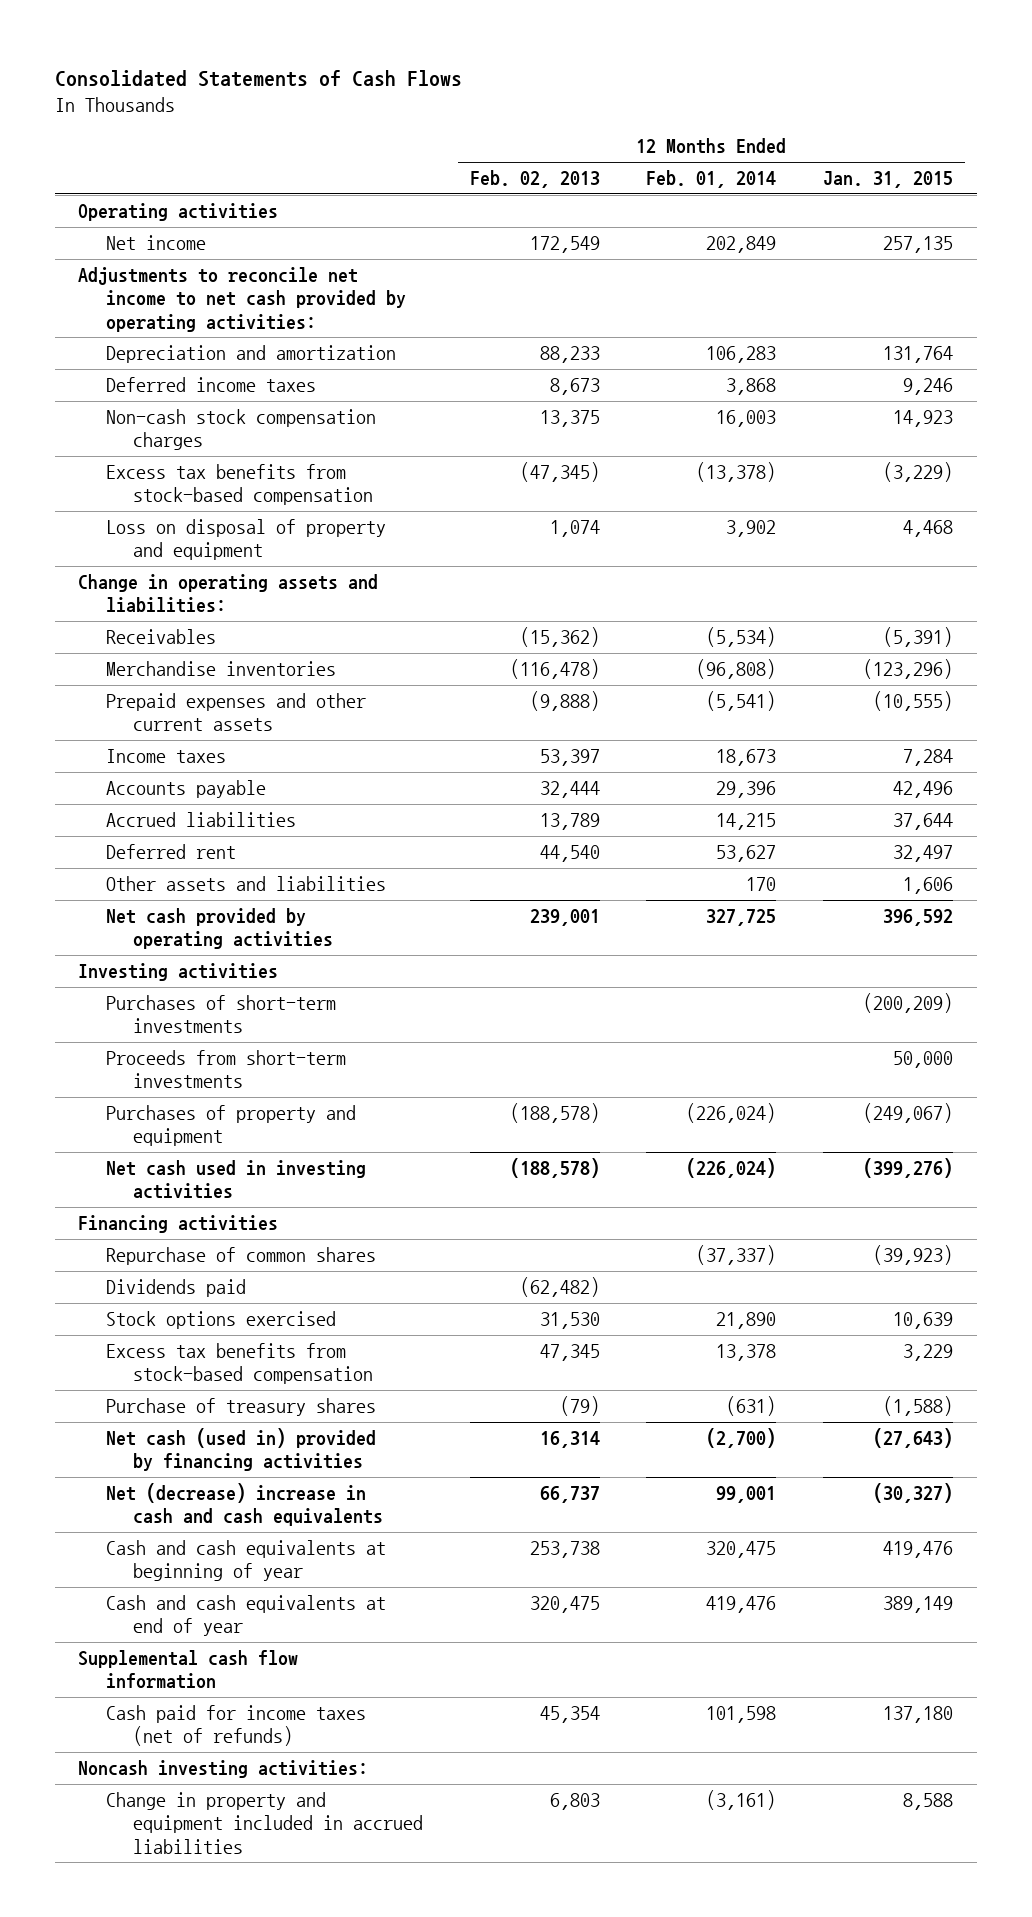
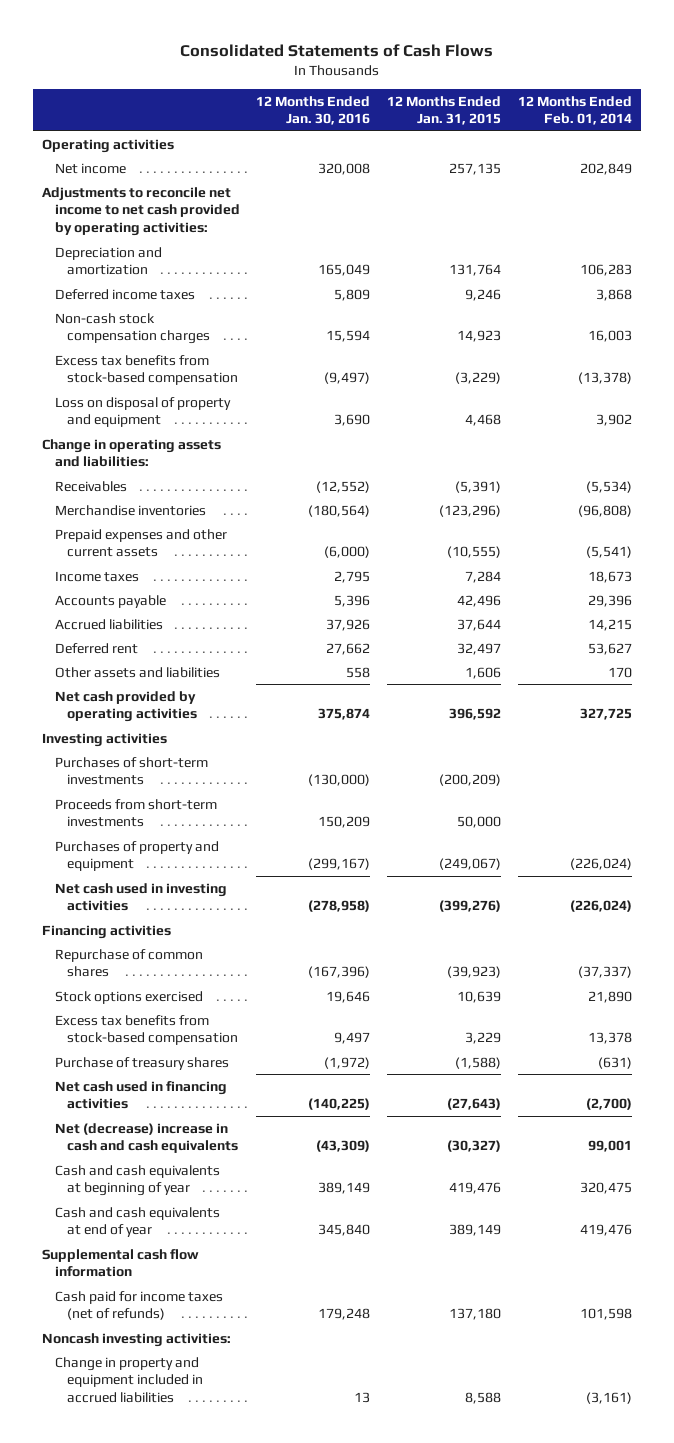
[469,170,600,189] Feb. 02, 2013 -> none
none -> [256,95,371,126] 12 Months Ended Jan. 30, 2016
[105,1278,246,1297] Dividends paid -> none
[105,1427,376,1472] Net cash (used in) provided by financing activities -> [54,1080,227,1110] Net cash used in financing activities

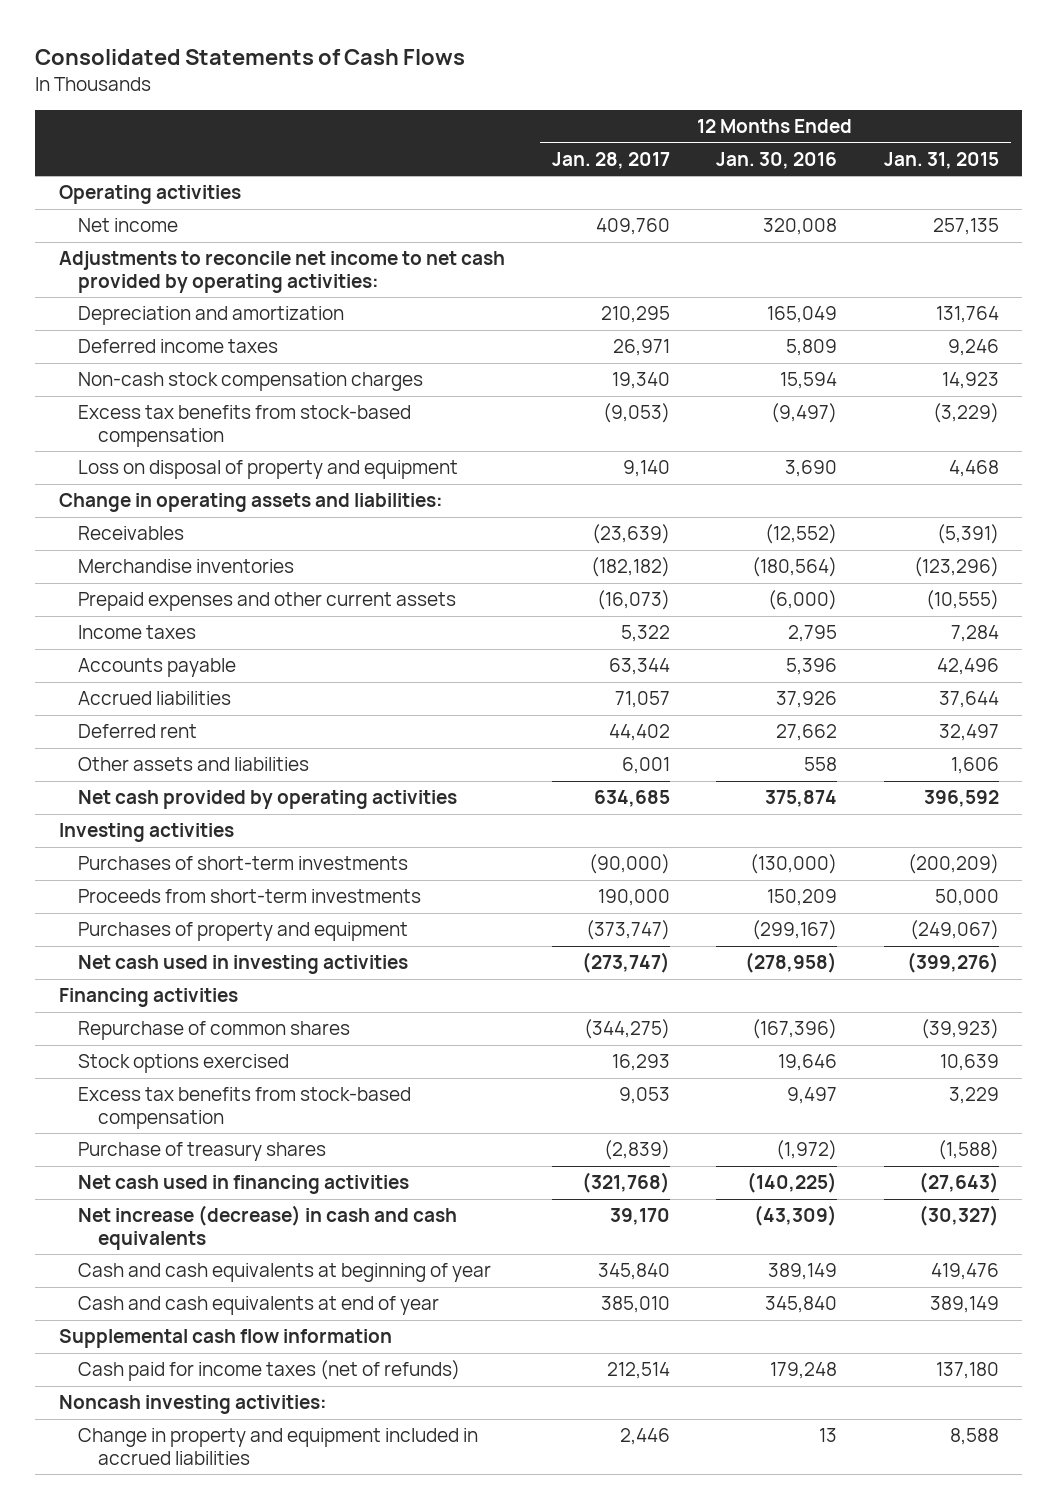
[518,95,633,126] 12 Months Ended Feb. 01, 2014 -> none
none -> [551,152,670,170] Jan. 28, 2017
[54,1122,239,1154] Net (decrease) increase in cash and cash equivalents -> [78,1205,458,1250] Net increase (decrease) in cash and cash equivalents

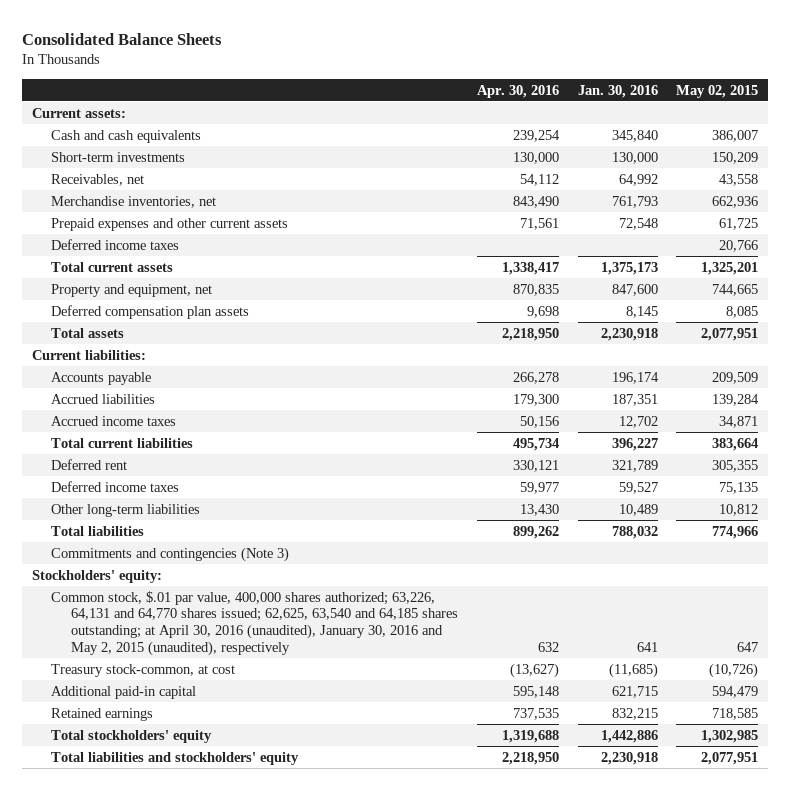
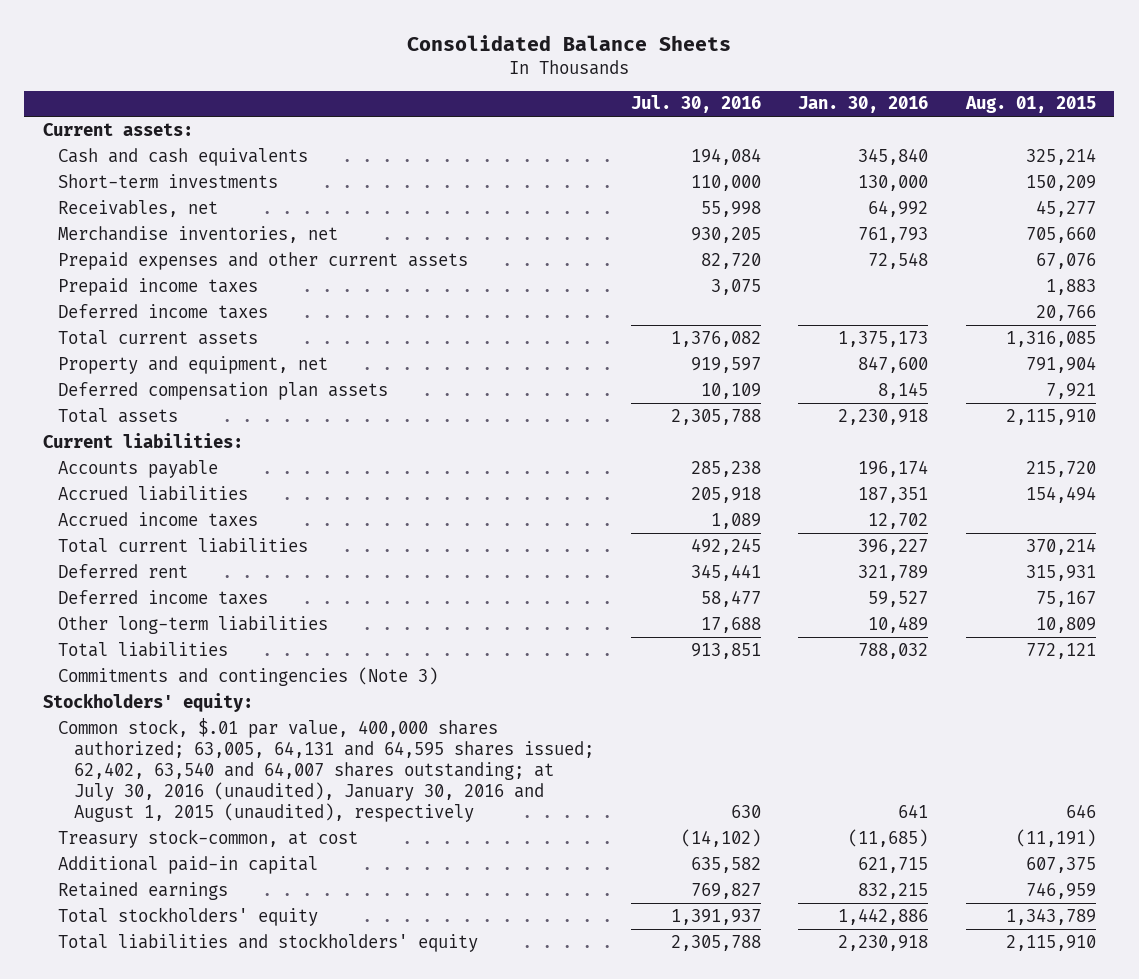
[476,84,559,98] Apr. 30, 2016 -> none
[676,84,759,98] May 02, 2015 -> none
none -> [631,95,762,114] Jul. 30, 2016
none -> [964,96,1096,114] Aug. 01, 2015
none -> [58,277,259,296] Prepaid income taxes
[51,590,458,656] Common stock, $.01 par value, 400,000 shares authorized; 63,226, 64,131 and 64,770 shares issued; 62,625, 63,540 and 64,185 shares outstanding; at April 30, 2016 (unaudited), January 30, 2016 and May 2, 2015 (unaudited), respectively -> [58,717,594,822] Common stock, $.01 par value, 400,000 shares authorized; 63,005, 64,131 and 64,595 shares issued; 62,402, 63,540 and 64,007 shares outstanding; at July 30, 2016 (unaudited), January 30, 2016 and August 1, 2015 (unaudited), respectively

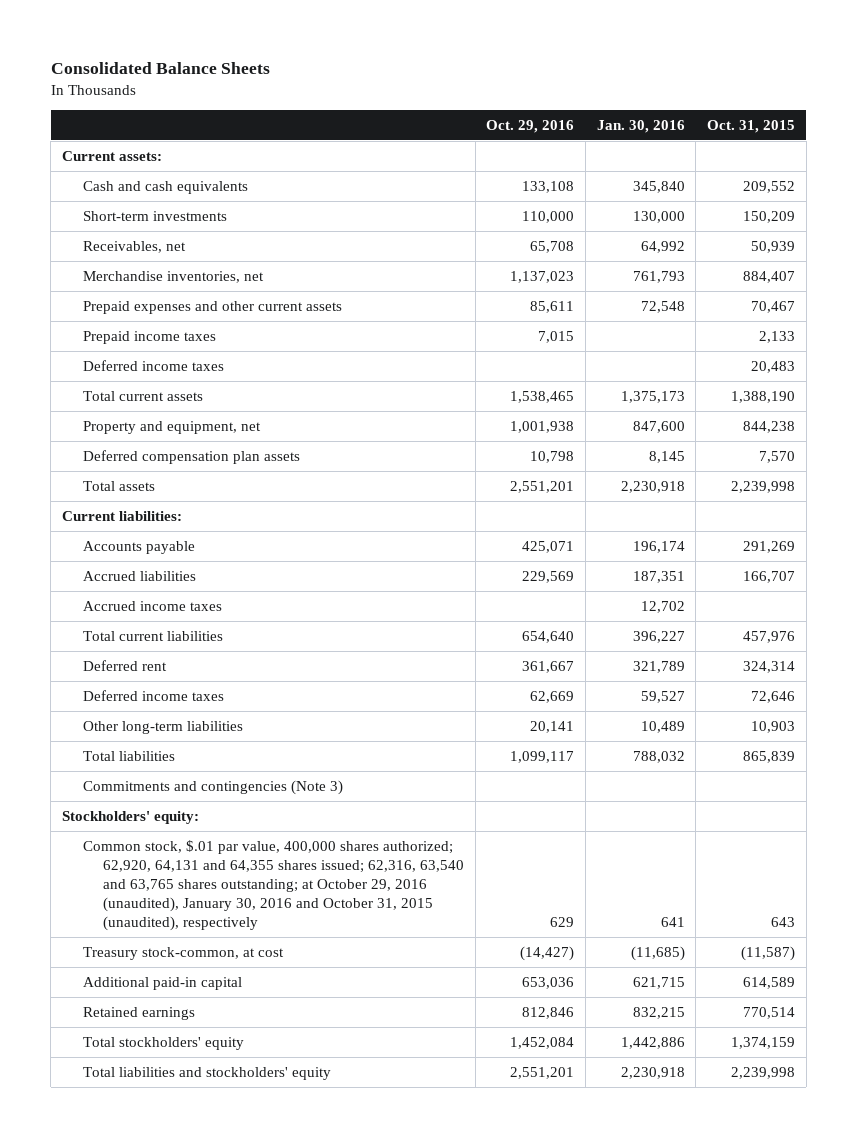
[631,95,762,114] Jul. 30, 2016 -> none
[964,96,1096,114] Aug. 01, 2015 -> none
none -> [486,119,575,133] Oct. 29, 2016
none -> [707,119,796,133] Oct. 31, 2015
[58,717,594,822] Common stock, $.01 par value, 400,000 shares authorized; 63,005, 64,131 and 64,595 shares issued; 62,402, 63,540 and 64,007 shares outstanding; at July 30, 2016 (unaudited), January 30, 2016 and August 1, 2015 (unaudited), respectively -> [82,840,465,931] Common stock, $.01 par value, 400,000 shares authorized; 62,920, 64,131 and 64,355 shares issued; 62,316, 63,540 and 63,765 shares outstanding; at October 29, 2016 (unaudited), January 30, 2016 and October 31, 2015 (unaudited), respectively

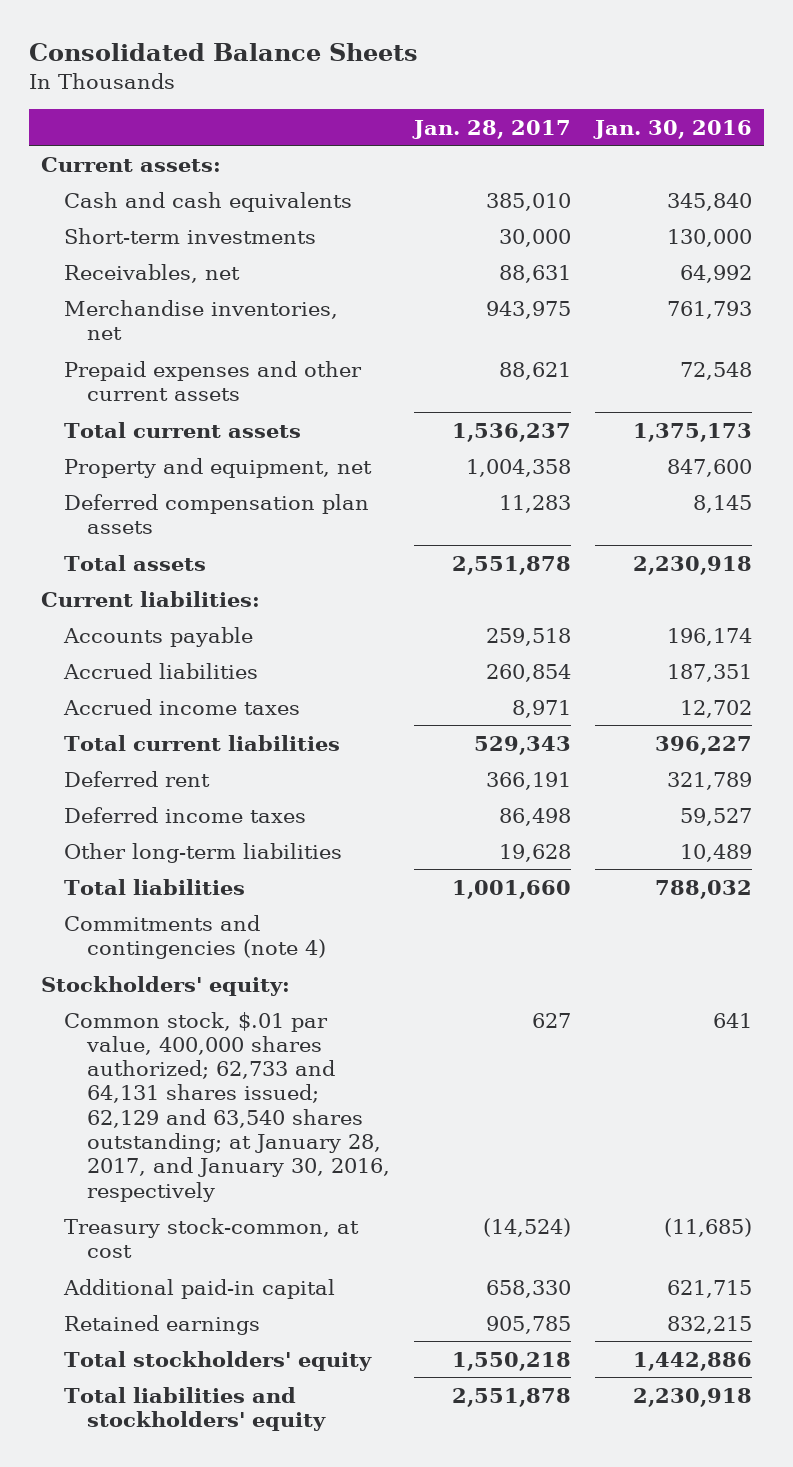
[486,119,575,133] Oct. 29, 2016 -> none
[707,119,796,133] Oct. 31, 2015 -> none
none -> [411,119,571,139] Jan. 28, 2017
[82,331,216,345] Prepaid income taxes -> none
[82,360,224,372] Deferred income taxes -> none
[82,780,343,796] Commitments and contingencies (Note 3) -> [64,914,327,959] Commitments and contingencies (note 4)
[82,840,465,931] Common stock, $.01 par value, 400,000 shares authorized; 62,920, 64,131 and 64,355 shares issued; 62,316, 63,540 and 63,765 shares outstanding; at October 29, 2016 (unaudited), January 30, 2016 and October 31, 2015 (unaudited), respectively -> [64,1011,391,1202] Common stock, $.01 par value, 400,000 shares authorized; 62,733 and 64,131 shares issued; 62,129 and 63,540 shares outstanding; at January 28, 2017, and January 30, 2016, respectively

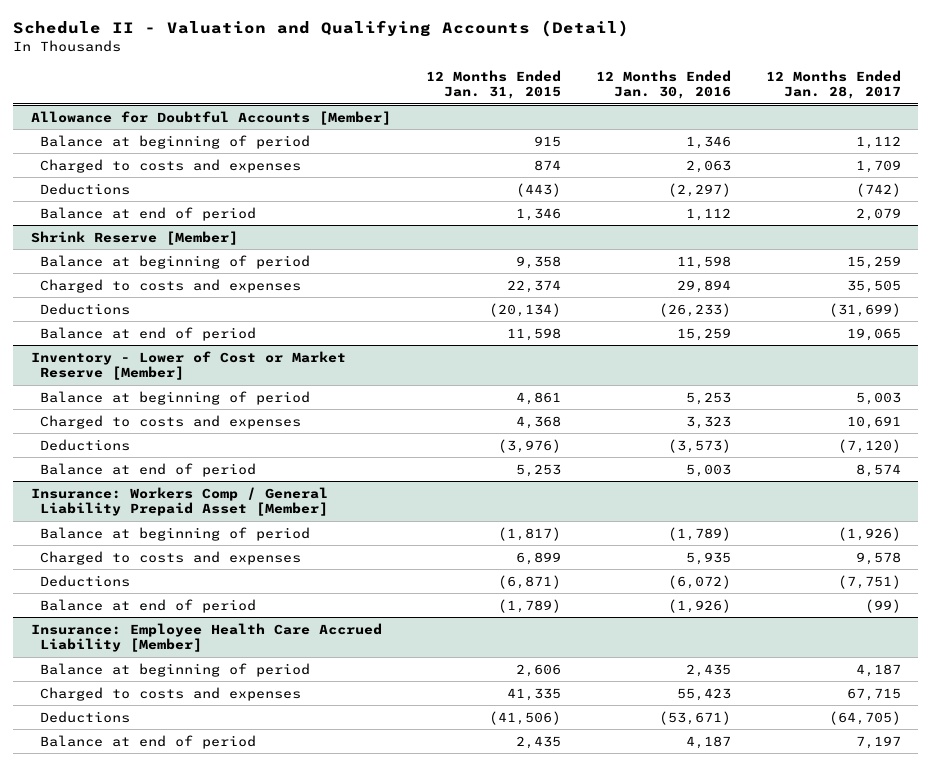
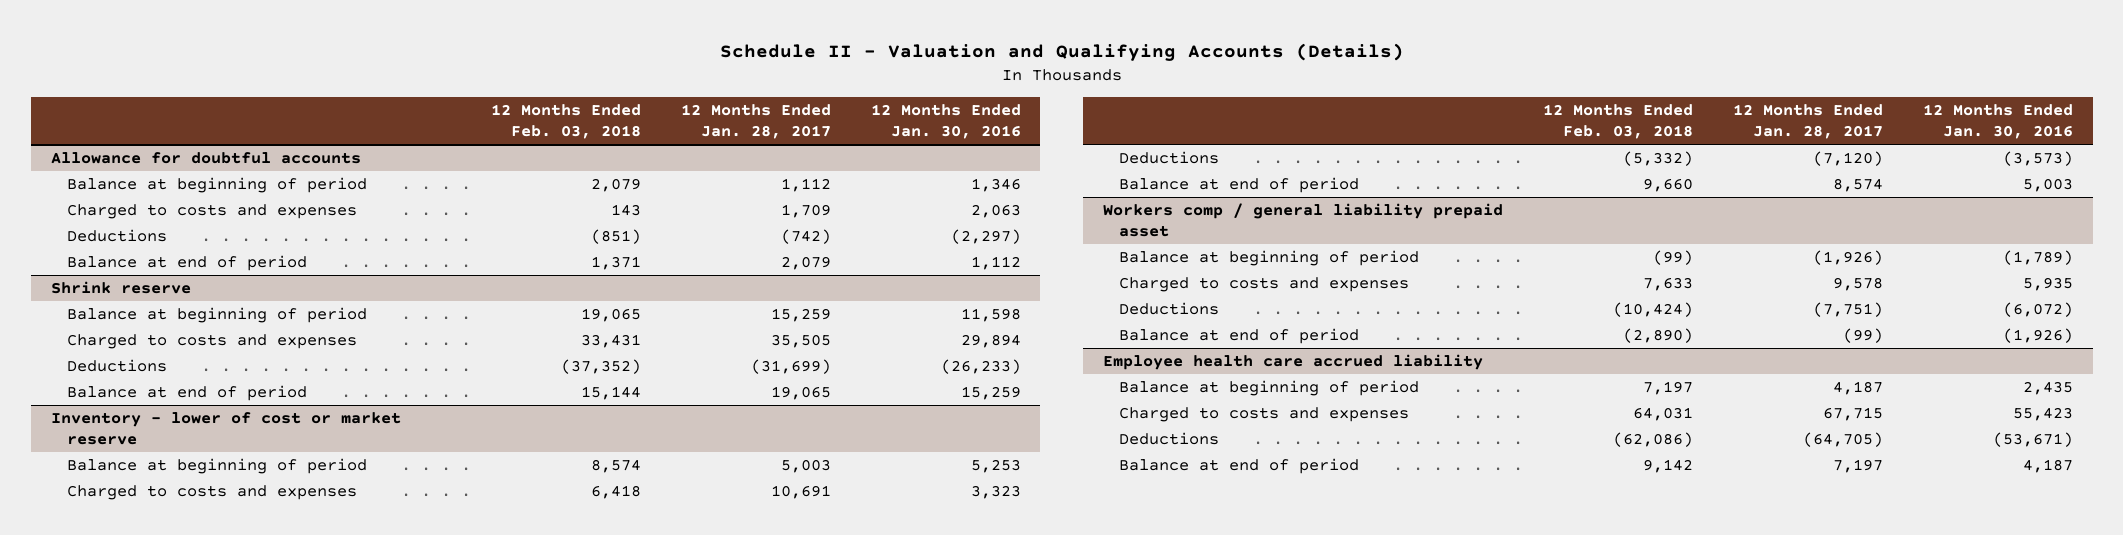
[13,20,630,38] Schedule II - Valuation and Qualifying Accounts (Detail) -> [719,43,1404,62] Schedule II - Valuation and Qualifying Accounts (Details)
[425,69,561,99] 12 Months Ended Jan. 31, 2015 -> none
none -> [490,104,641,140] 12 Months Ended Feb. 03, 2018
[30,110,391,125] Allowance for Doubtful Accounts [Member] -> [50,152,361,165] Allowance for doubtful accounts
[30,230,238,245] Shrink Reserve [Member] -> [50,281,191,295] Shrink reserve
[30,350,346,381] Inventory - Lower of Cost or Market Reserve [Member] -> [50,412,401,445] Inventory - lower of cost or market reserve
[30,486,329,517] Insurance: Workers Comp / General Liability Prepaid Asset [Member] -> [1102,203,1503,237] Workers comp / general liability prepaid asset
[30,622,382,653] Insurance: Employee Health Care Accrued Liability [Member] -> [1102,354,1483,371] Employee health care accrued liability

